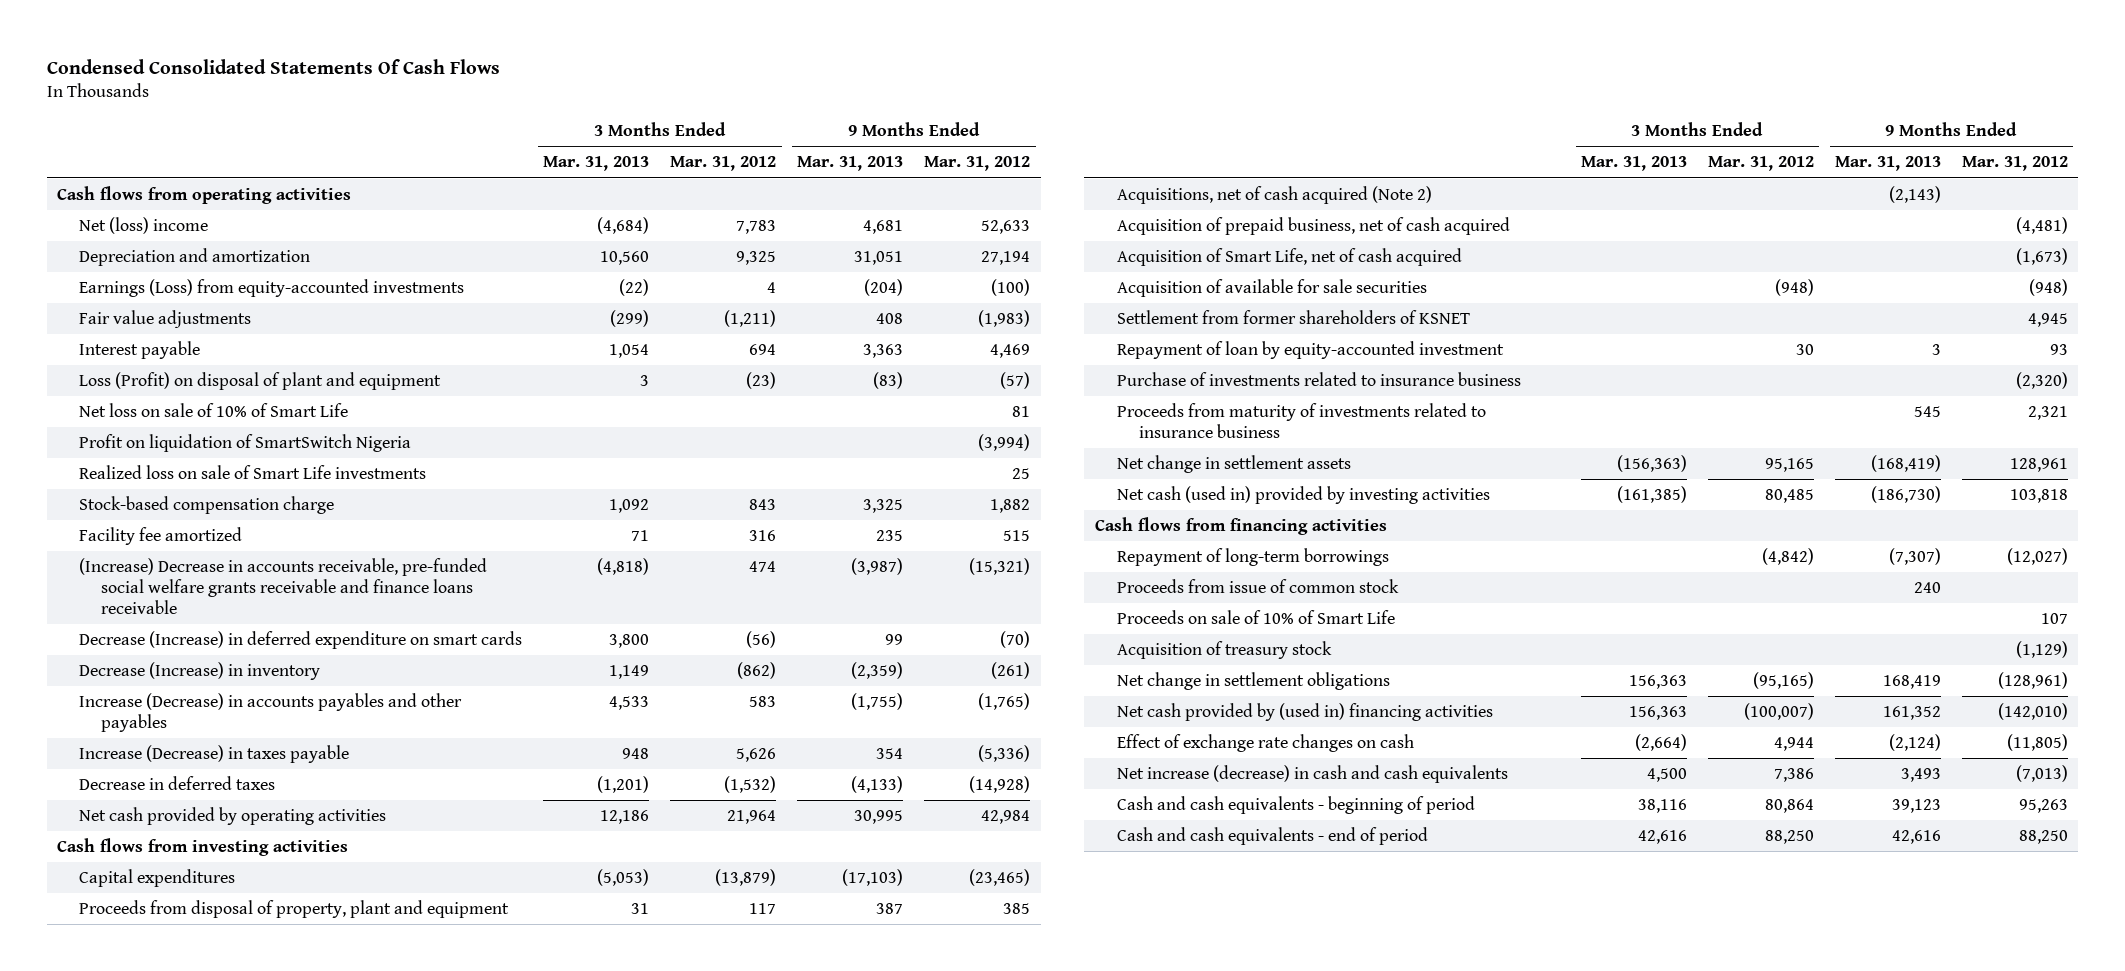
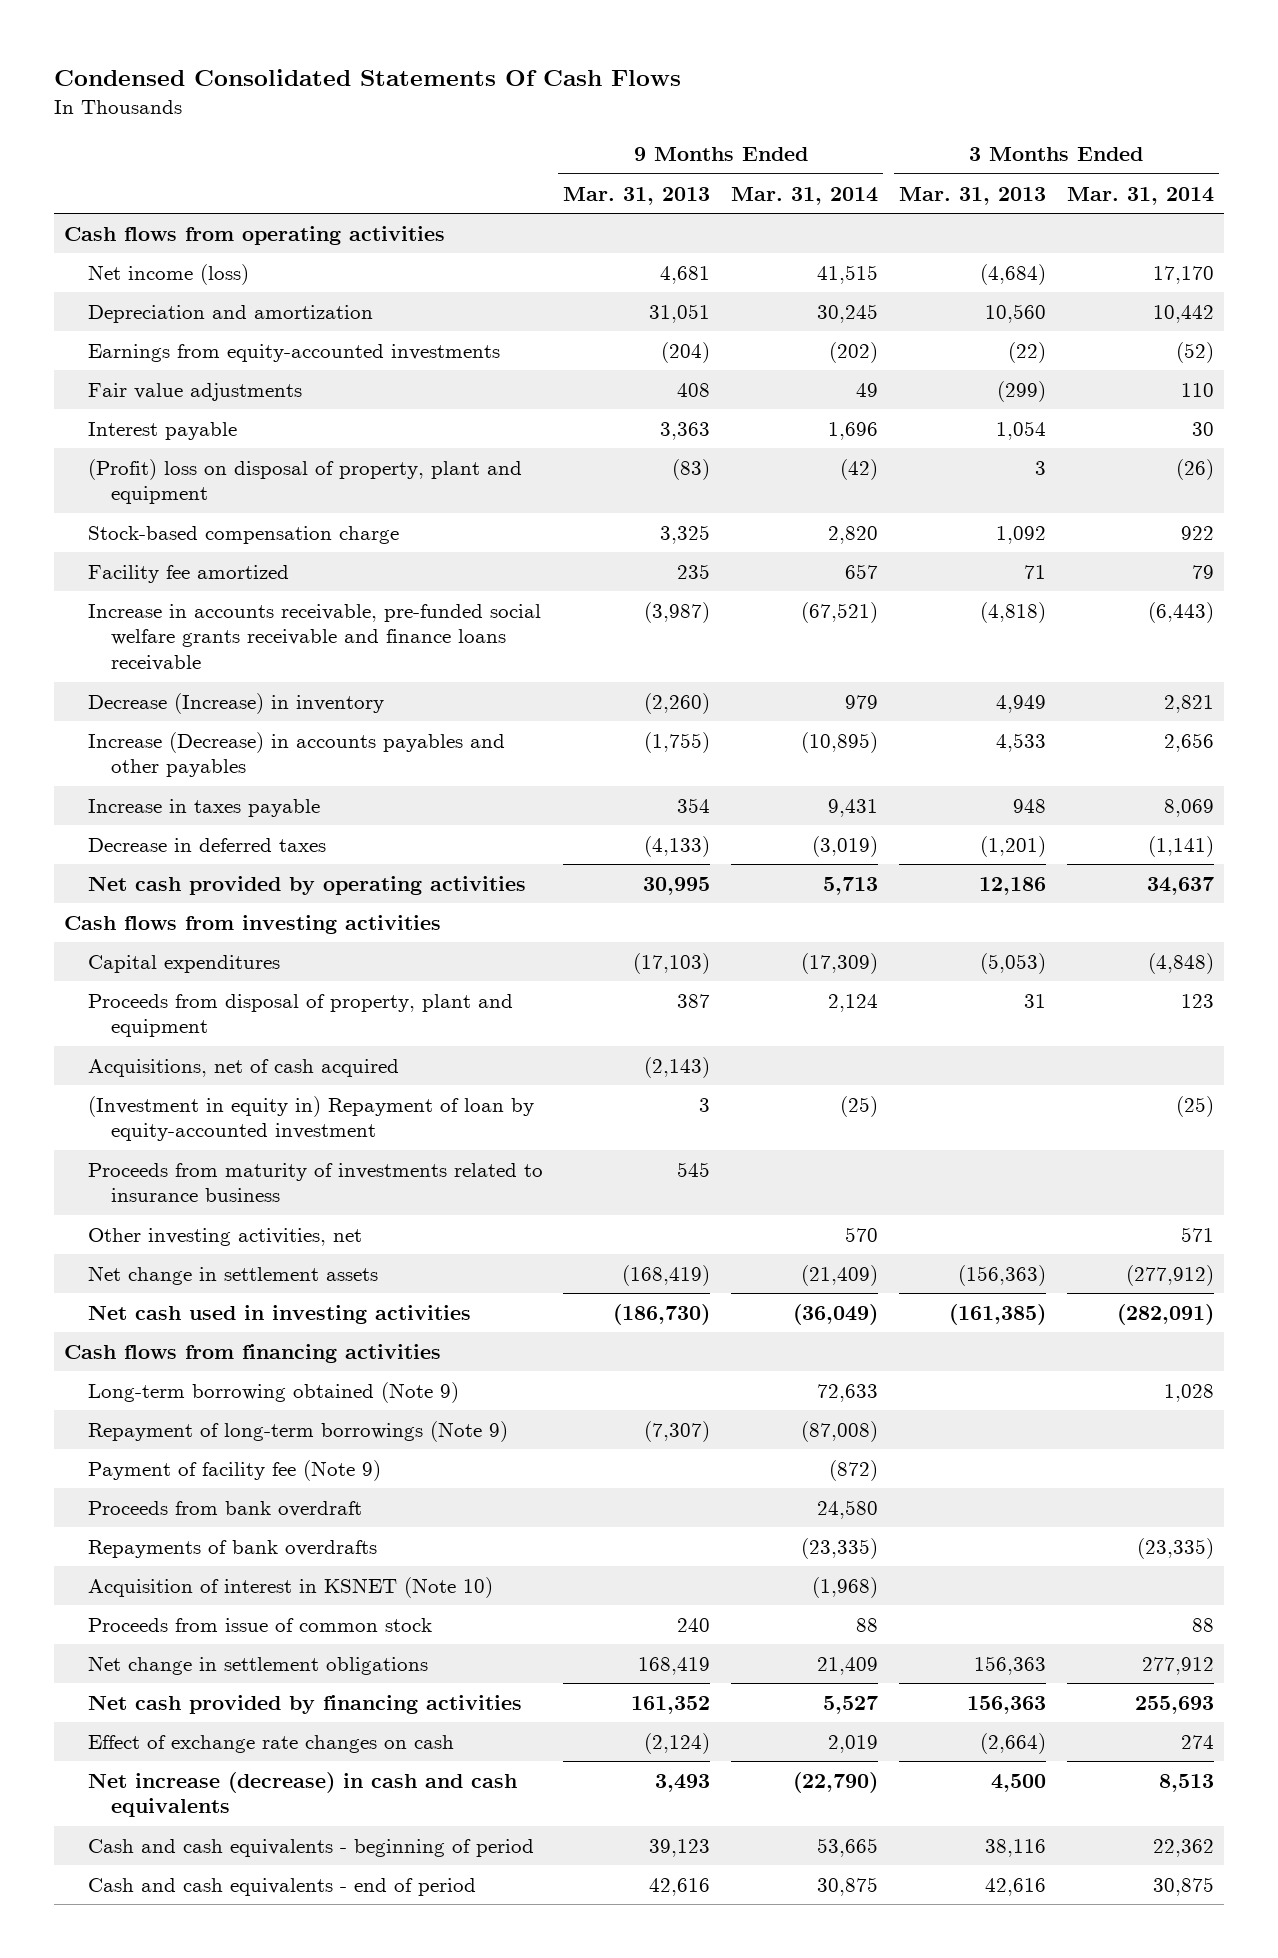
[670,156,777,172] Mar. 31, 2012 -> none
[924,156,1031,172] Mar. 31, 2012 -> none
none -> [731,186,879,205] Mar. 31, 2014
none -> [1066,186,1214,205] Mar. 31, 2014
[79,217,209,235] Net (loss) income -> [87,263,249,285] Net income (loss)
[79,279,465,298] Earnings (Loss) from equity-accounted investments -> [87,343,500,362] Earnings from equity-accounted investments
[79,403,349,418] Net loss on sale of 10% of Smart Life -> none
[79,434,412,453] Profit on liquidation of SmartSwitch Nigeria -> none
[79,465,427,480] Realized loss on sale of Smart Life investments -> none
[79,372,442,391] Loss (Profit) on disposal of plant and equipment -> [87,458,522,505] (Profit) loss on disposal of property, plant and equipment
[79,631,523,650] Decrease (Increase) in deferred expenditure on smart cards -> none
[79,558,488,614] (Increase) Decrease in accounts receivable, pre-funded social welfare grants receivable and finance loans receivable -> [87,603,541,672] Increase in accounts receivable, pre-funded social welfare grants receivable and finance loans receivable
[609,665,650,680] 1,149 -> [995,694,1046,713] 4,949
[851,662,904,680] (2,359) -> [644,692,711,714] (2,260)
[79,745,350,764] Increase (Decrease) in taxes payable -> [87,798,320,817] Increase in taxes payable
[1116,217,1510,236] Acquisition of prepaid business, net of cash acquired -> none
[1116,248,1462,267] Acquisition of Smart Life, net of cash acquired -> none
[1116,279,1427,298] Acquisition of available for sale securities -> none
[1116,310,1470,325] Settlement from former shareholders of KSNET -> none
[1116,372,1521,387] Purchase of investments related to insurance business -> none
[1116,186,1432,205] Acquisitions, net of cash acquired (Note 2) -> [87,1058,399,1077] Acquisitions, net of cash acquired
[1116,341,1504,360] Repayment of loan by equity-accounted investment -> [87,1095,534,1142] (Investment in equity in) Repayment of loan by equity-accounted investment
none -> [87,1227,362,1246] Other investing activities, net
[1116,486,1490,505] Net cash (used in) provided by investing activities -> [87,1304,471,1324] Net cash used in investing activities
none -> [87,1381,459,1403] Long-term borrowing obtained (Note 9)
[1116,548,1389,567] Repayment of long-term borrowings -> [87,1420,508,1442] Repayment of long-term borrowings (Note 9)
none -> [87,1459,381,1481] Payment of facility fee (Note 9)
none -> [87,1500,362,1517] Proceeds from bank overdraft
none -> [87,1539,377,1558] Repayments of bank overdrafts
none -> [87,1576,493,1598] Acquisition of interest in KSNET (Note 10)
[1116,610,1395,625] Proceeds on sale of 10% of Smart Life -> none
[1116,641,1332,660] Acquisition of treasury stock -> none
[1116,703,1493,722] Net cash provided by (used in) financing activities -> [87,1694,522,1714] Net cash provided by financing activities

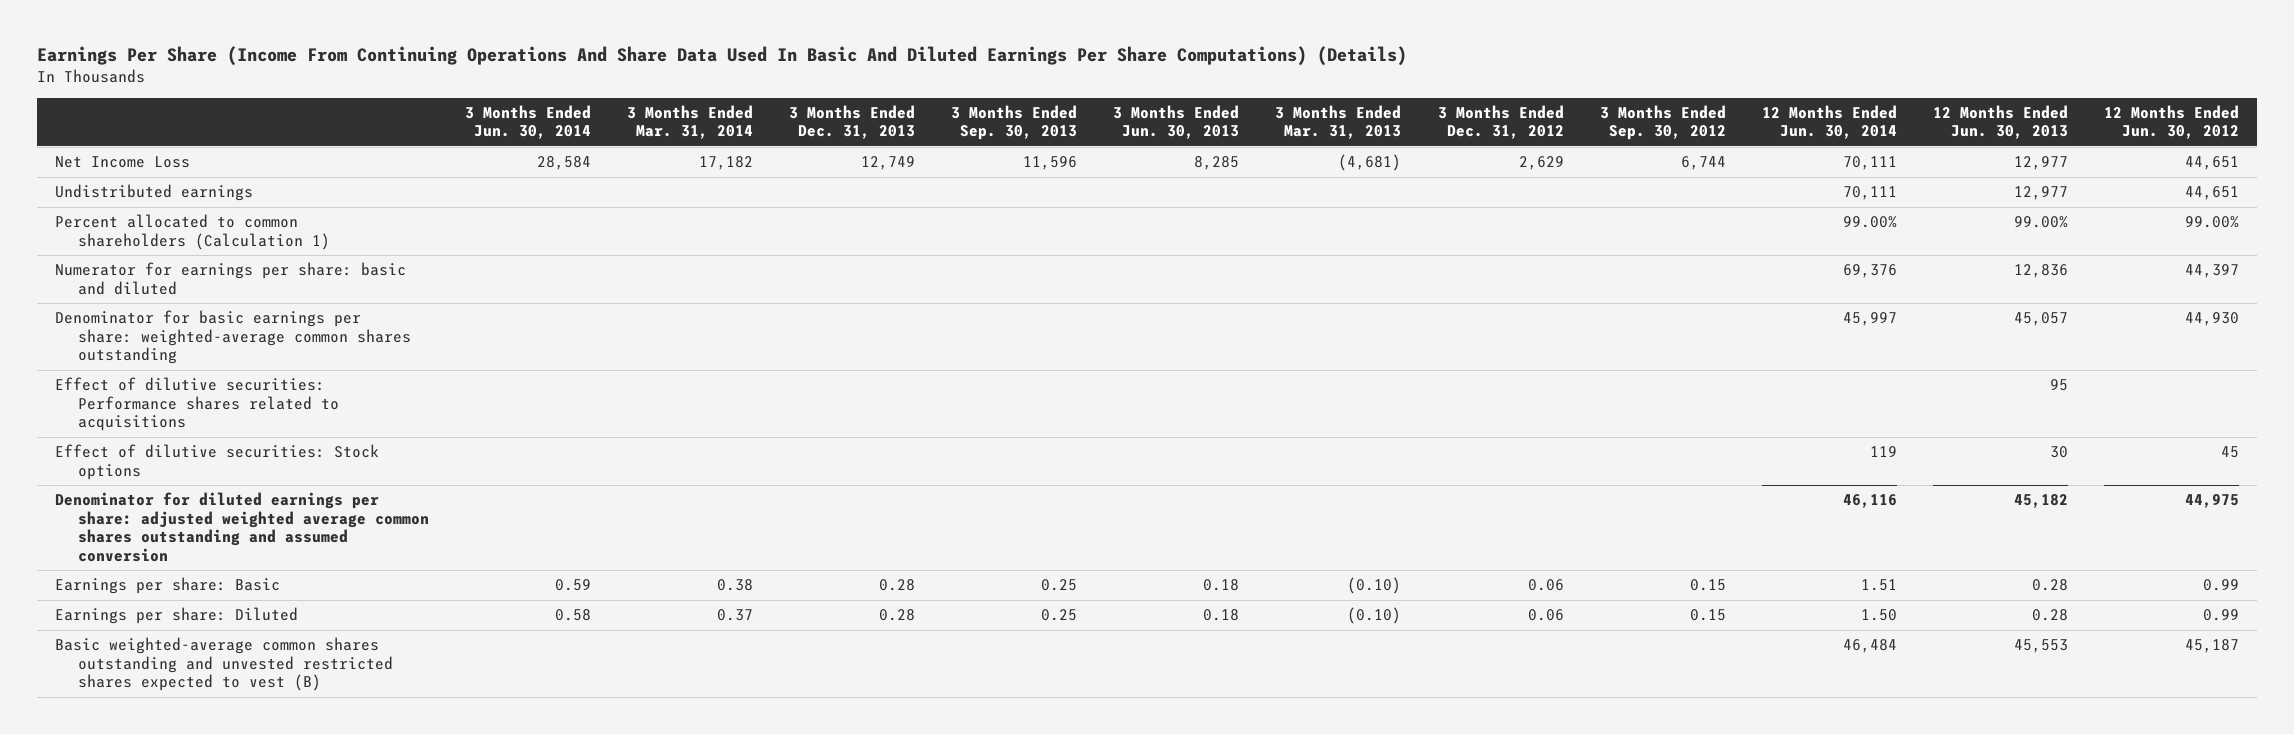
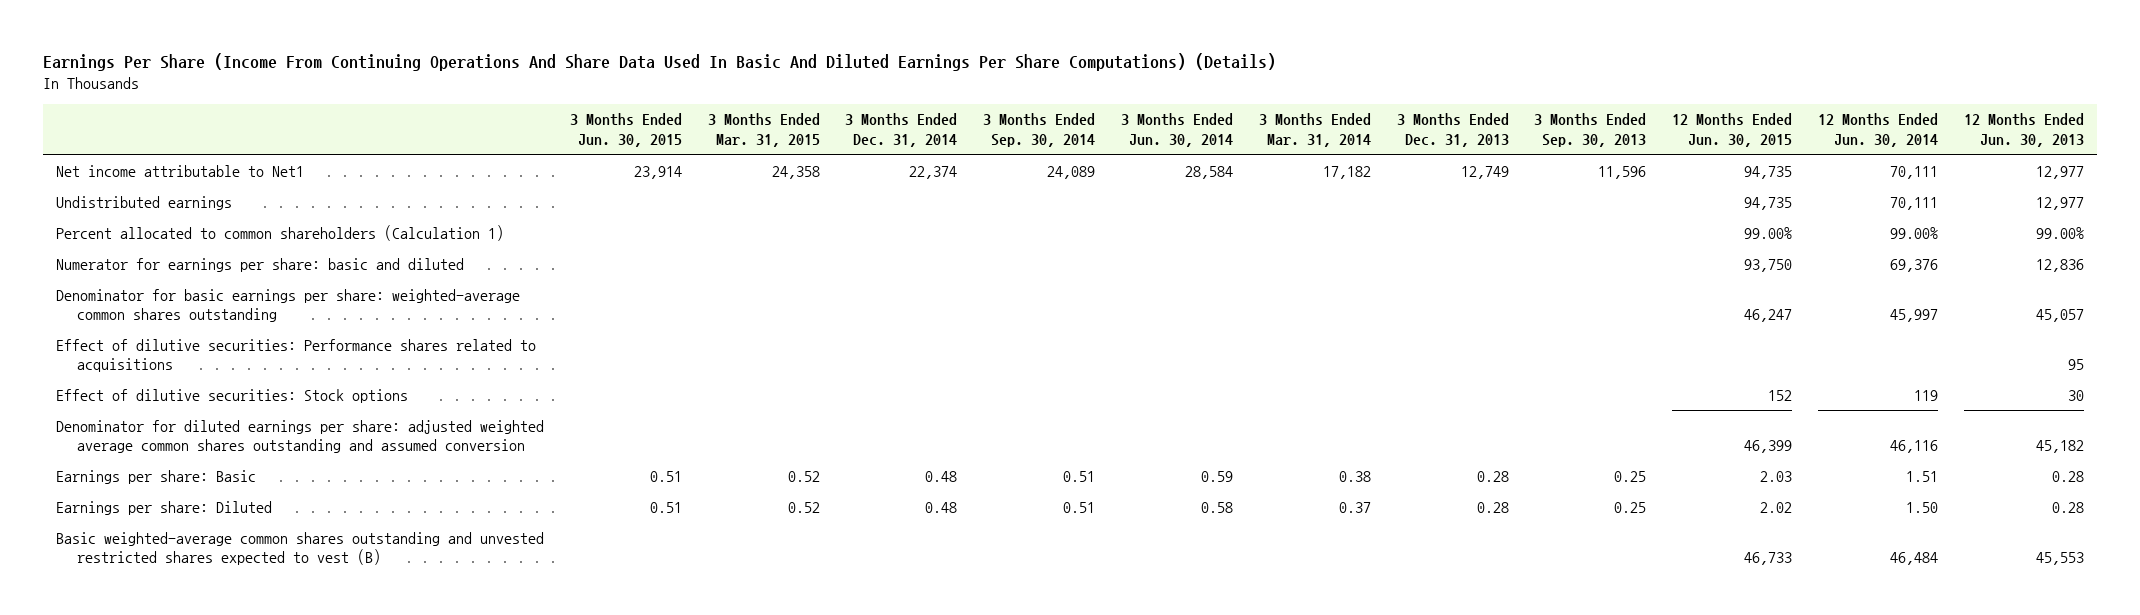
[1113,104,1240,140] 3 Months Ended Jun. 30, 2013 -> none
[1275,104,1402,140] 3 Months Ended Mar. 31, 2013 -> none
[1437,104,1564,140] 3 Months Ended Dec. 31, 2012 -> none
[1599,104,1726,141] 3 Months Ended Sep. 30, 2012 -> none
[2104,104,2240,140] 12 Months Ended Jun. 30, 2012 -> none
none -> [569,113,682,147] 3 Months Ended Jun. 30, 2015
none -> [707,113,820,147] 3 Months Ended Mar. 31, 2015
none -> [845,113,958,147] 3 Months Ended Dec. 31, 2014
none -> [983,113,1096,147] 3 Months Ended Sep. 30, 2014
none -> [1672,113,1793,147] 12 Months Ended Jun. 30, 2015
[54,156,190,169] Net Income Loss -> [56,164,305,177] Net income attributable to Net1

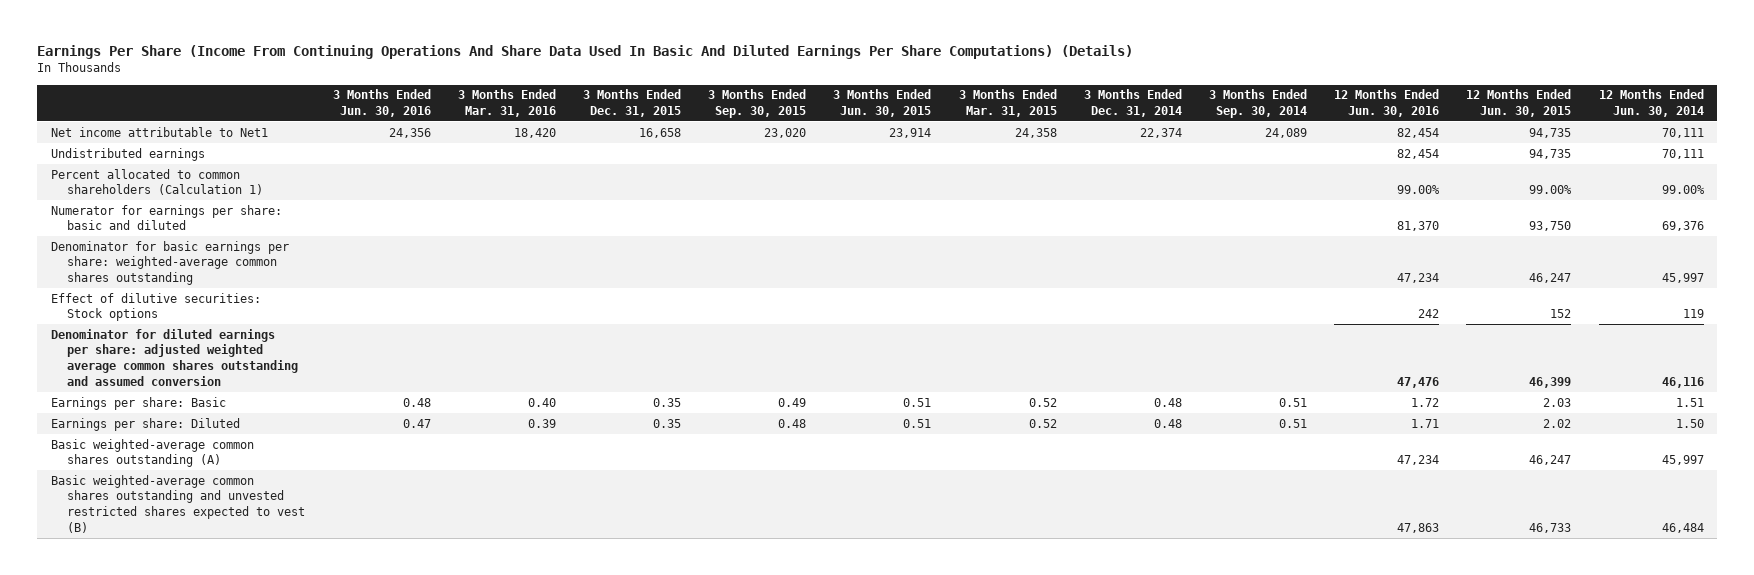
[1121,113,1234,147] 3 Months Ended Jun. 30, 2014 -> none
[1258,113,1371,147] 3 Months Ended Mar. 31, 2014 -> none
[1396,113,1509,147] 3 Months Ended Dec. 31, 2013 -> none
[1534,113,1647,147] 3 Months Ended Sep. 30, 2013 -> none
[1963,113,2084,147] 12 Months Ended Jun. 30, 2013 -> none
none -> [332,89,431,118] 3 Months Ended Jun. 30, 2016
none -> [457,89,556,118] 3 Months Ended Mar. 31, 2016
none -> [582,89,681,118] 3 Months Ended Dec. 31, 2015
none -> [708,89,807,119] 3 Months Ended Sep. 30, 2015
none -> [1334,89,1440,118] 12 Months Ended Jun. 30, 2016
[56,338,537,372] Effect of dilutive securities: Performance shares related to acquisitions -> none
none -> [50,438,254,468] Basic weighted-average common shares outstanding (A)

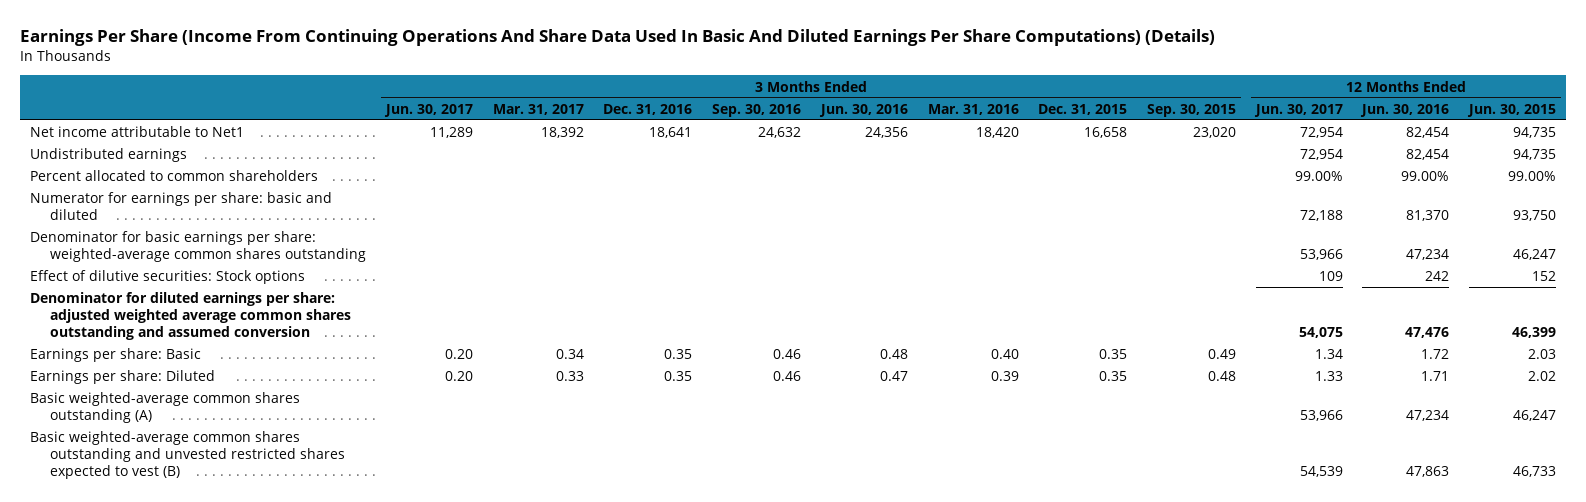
[833,89,932,118] 3 Months Ended Jun. 30, 2015 -> none
[958,89,1057,118] 3 Months Ended Mar. 31, 2015 -> none
[1083,89,1182,118] 3 Months Ended Dec. 31, 2014 -> none
[1209,89,1308,119] 3 Months Ended Sep. 30, 2014 -> none
[1598,89,1704,118] 12 Months Ended Jun. 30, 2014 -> none
none -> [384,103,474,117] Jun. 30, 2017
none -> [492,103,584,115] Mar. 31, 2017
none -> [603,103,693,115] Dec. 31, 2016
none -> [712,103,802,117] Sep. 30, 2016
none -> [1253,103,1343,117] Jun. 30, 2017
[50,168,264,196] Percent allocated to common shareholders (Calculation 1) -> [29,170,318,182] Percent allocated to common shareholders

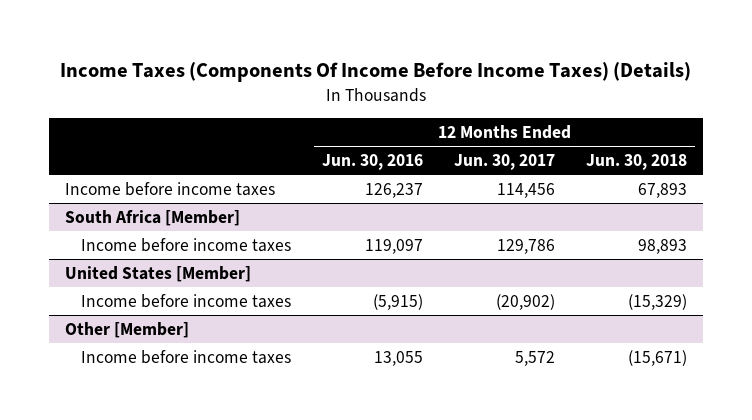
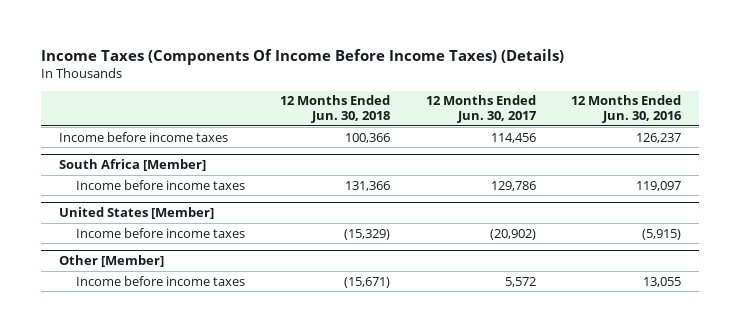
[638,182,688,198] 67,893 -> [345,132,391,143] 100,366
[638,238,688,254] 98,893 -> [345,180,391,191] 131,366

